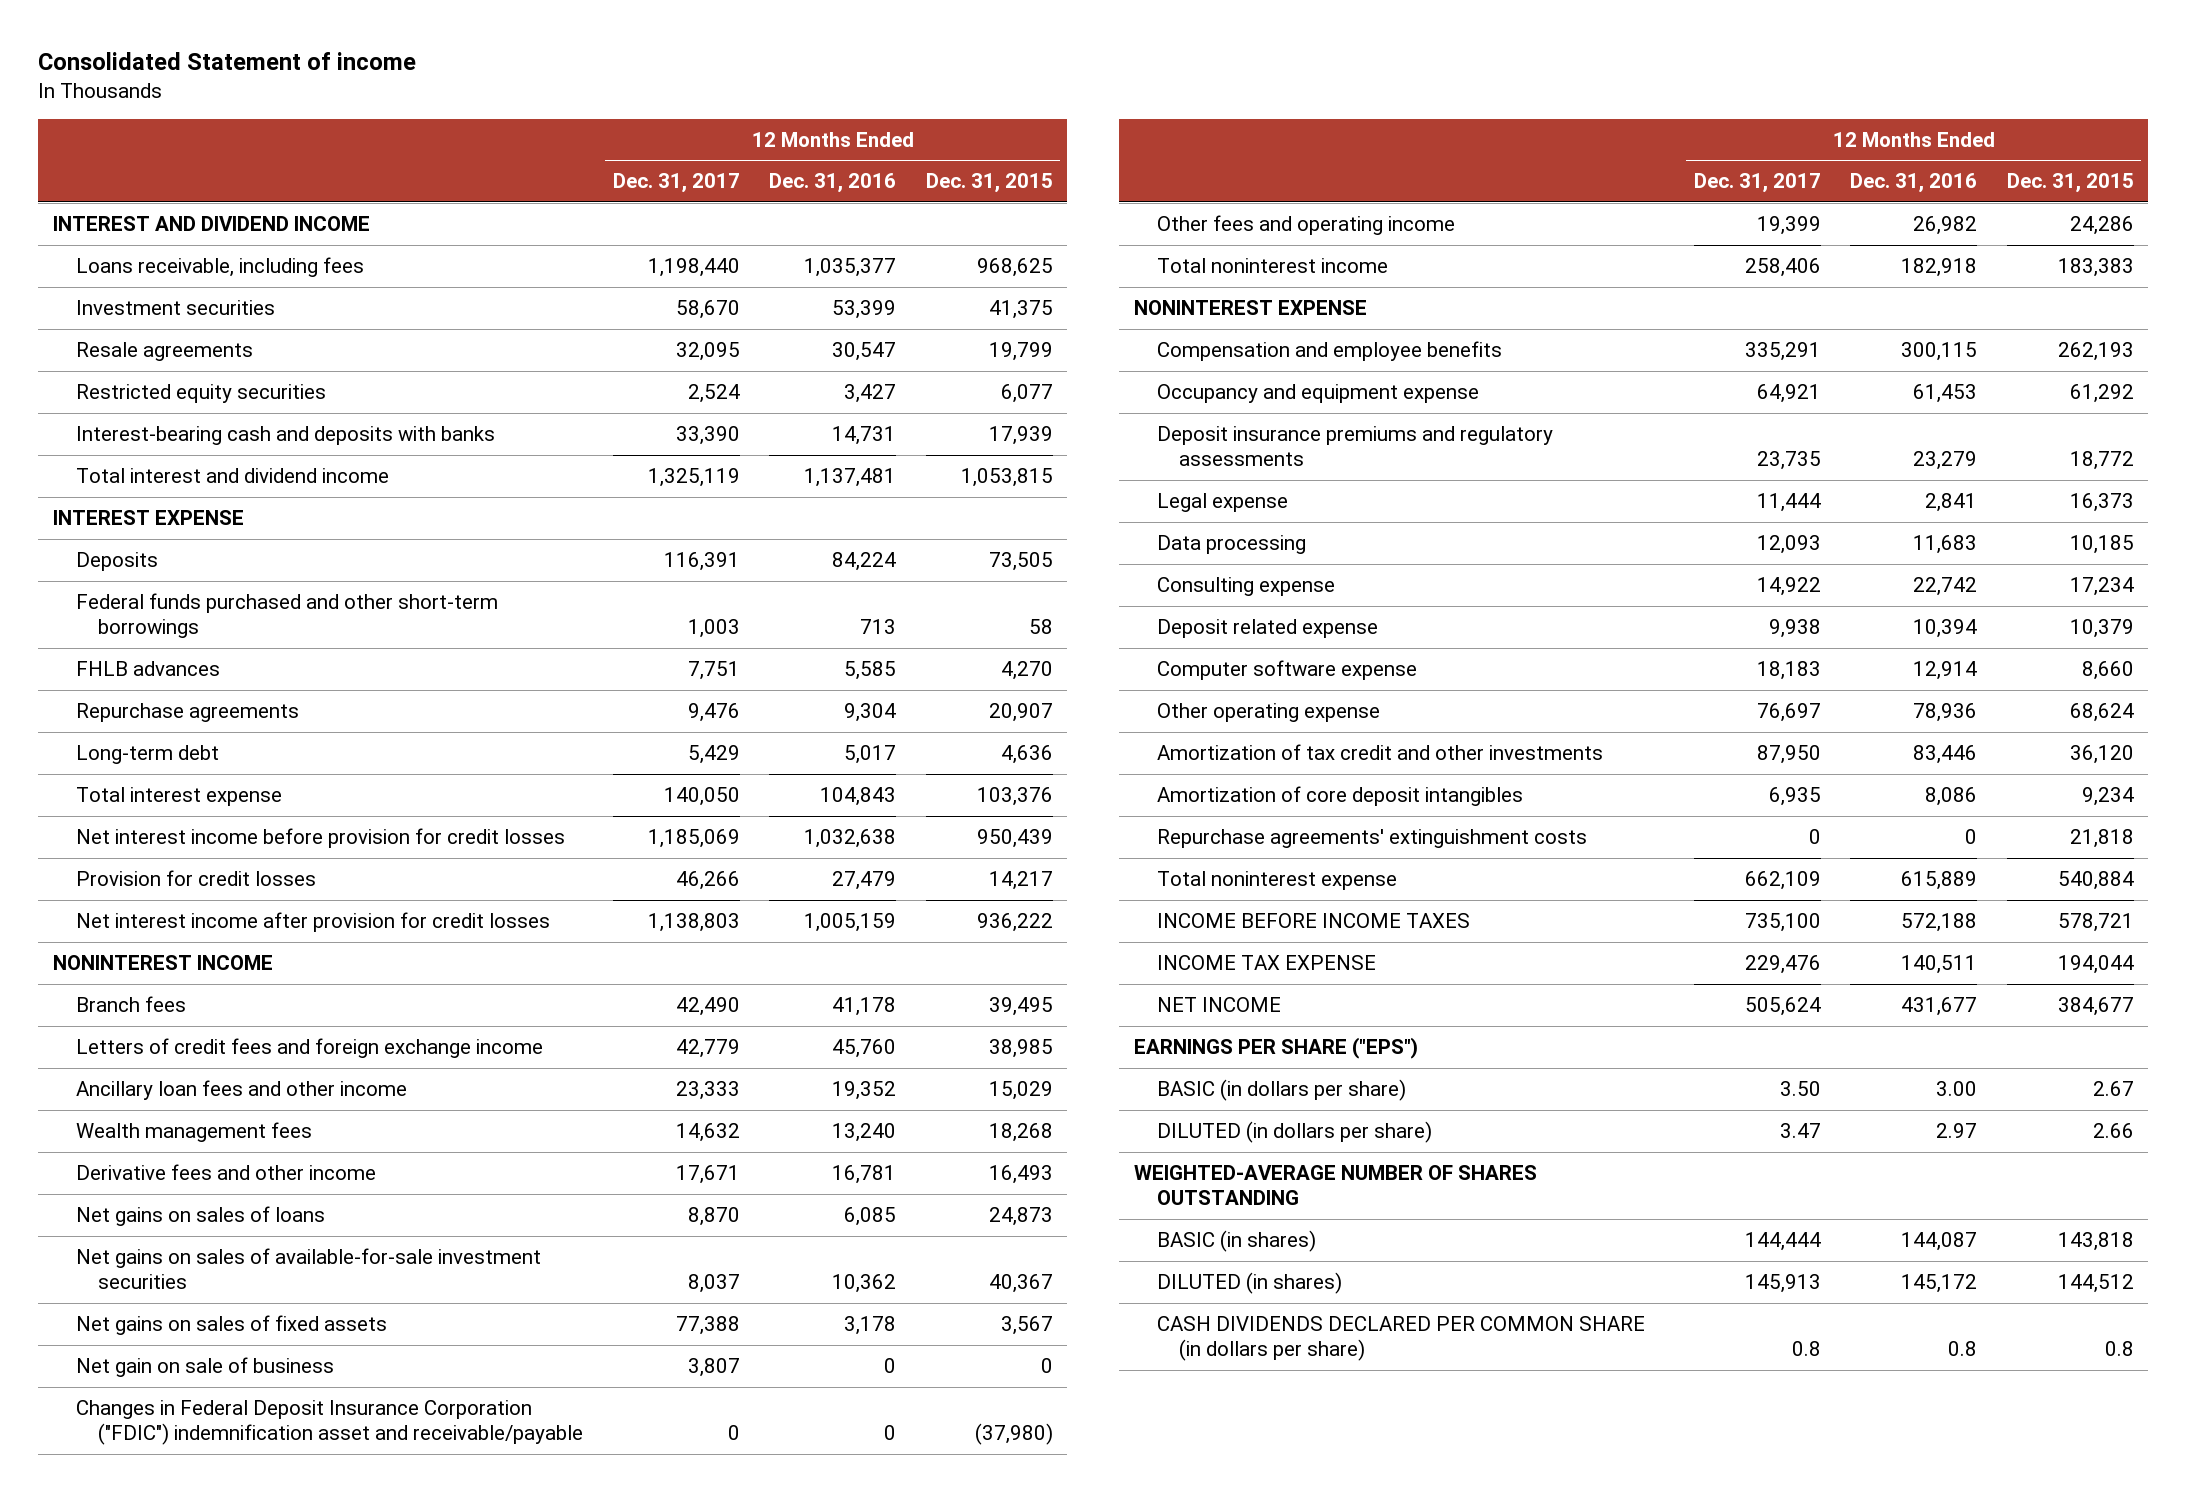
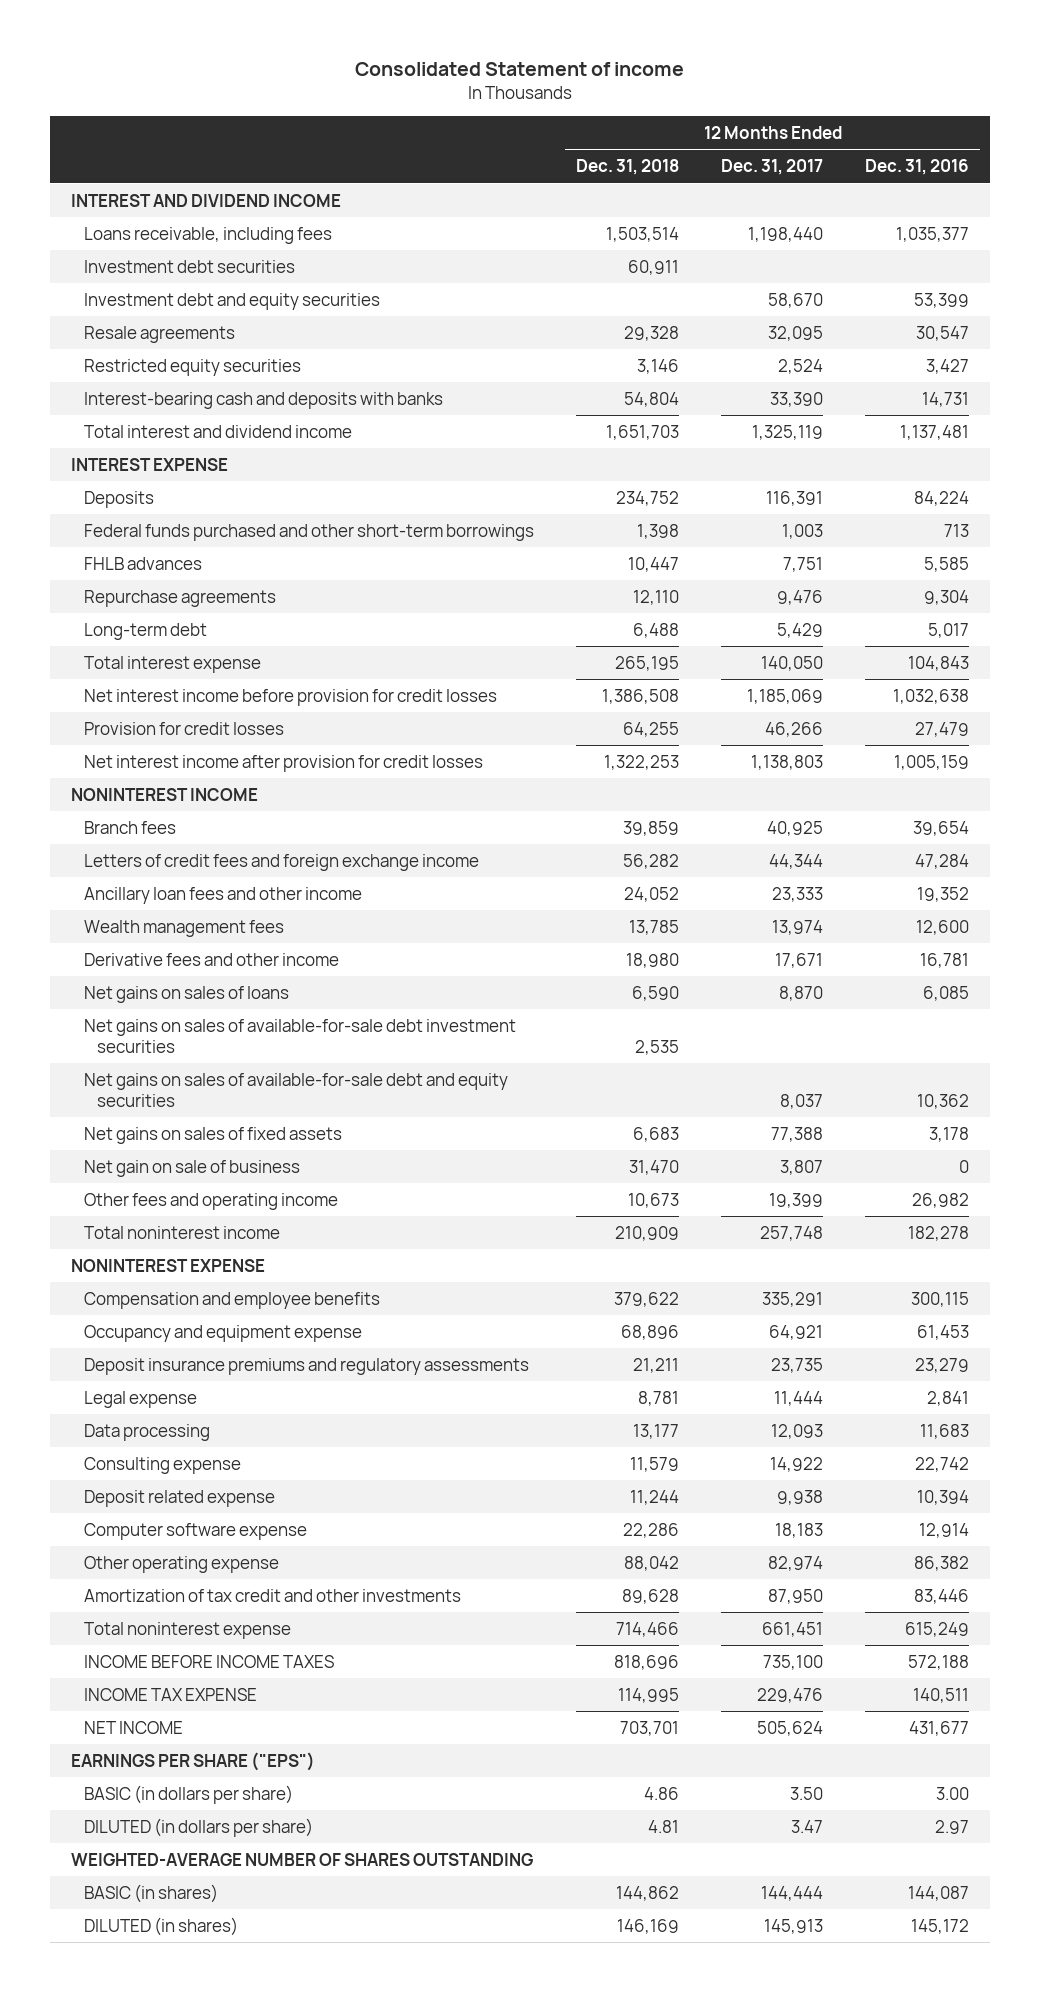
[925,173,1053,194] Dec. 31, 2015 -> none
none -> [576,159,680,176] Dec. 31, 2018
none -> [83,259,295,273] Investment debt securities
[75,300,275,316] Investment securities -> [83,292,380,310] Investment debt and equity securities
[675,997,740,1017] 42,490 -> [767,820,824,836] 40,925
[832,997,897,1017] 41,178 -> [913,820,970,836] 39,654
[675,1039,740,1059] 42,779 -> [769,853,824,869] 44,344
[832,1039,897,1059] 45,760 -> [915,853,970,869] 47,284
[675,1123,740,1143] 14,632 -> [772,919,824,935] 13,974
[832,1123,897,1143] 13,240 -> [916,919,970,935] 12,600
none -> [83,1018,516,1053] Net gains on sales of available-for-sale debt investment securities
[75,1248,541,1290] Net gains on sales of available-for-sale investment securities -> [83,1072,508,1107] Net gains on sales of available-for-sale debt and equity securities
[75,1400,584,1446] Changes in Federal Deposit Insurance Corporation ("FDIC") indemnification asset and receivable/payable -> none
[1744,258,1821,278] 258,406 -> [760,1225,824,1241] 257,748
[1901,258,1978,278] 182,918 -> [908,1225,970,1241] 182,278
[1756,703,1821,723] 76,697 -> [768,1555,824,1571] 82,974
[1913,703,1978,723] 78,936 -> [914,1555,970,1571] 86,382
[1156,786,1523,807] Amortization of core deposit intangibles -> none
[1156,829,1587,849] Repurchase agreements' extinguishment costs -> none
[1744,871,1821,891] 662,109 -> [762,1621,824,1637] 661,451
[1901,871,1978,891] 615,889 -> [905,1621,970,1637] 615,249
[1156,1316,1645,1362] CASH DIVIDENDS DECLARED PER COMMON SHARE (in dollars per share) -> none

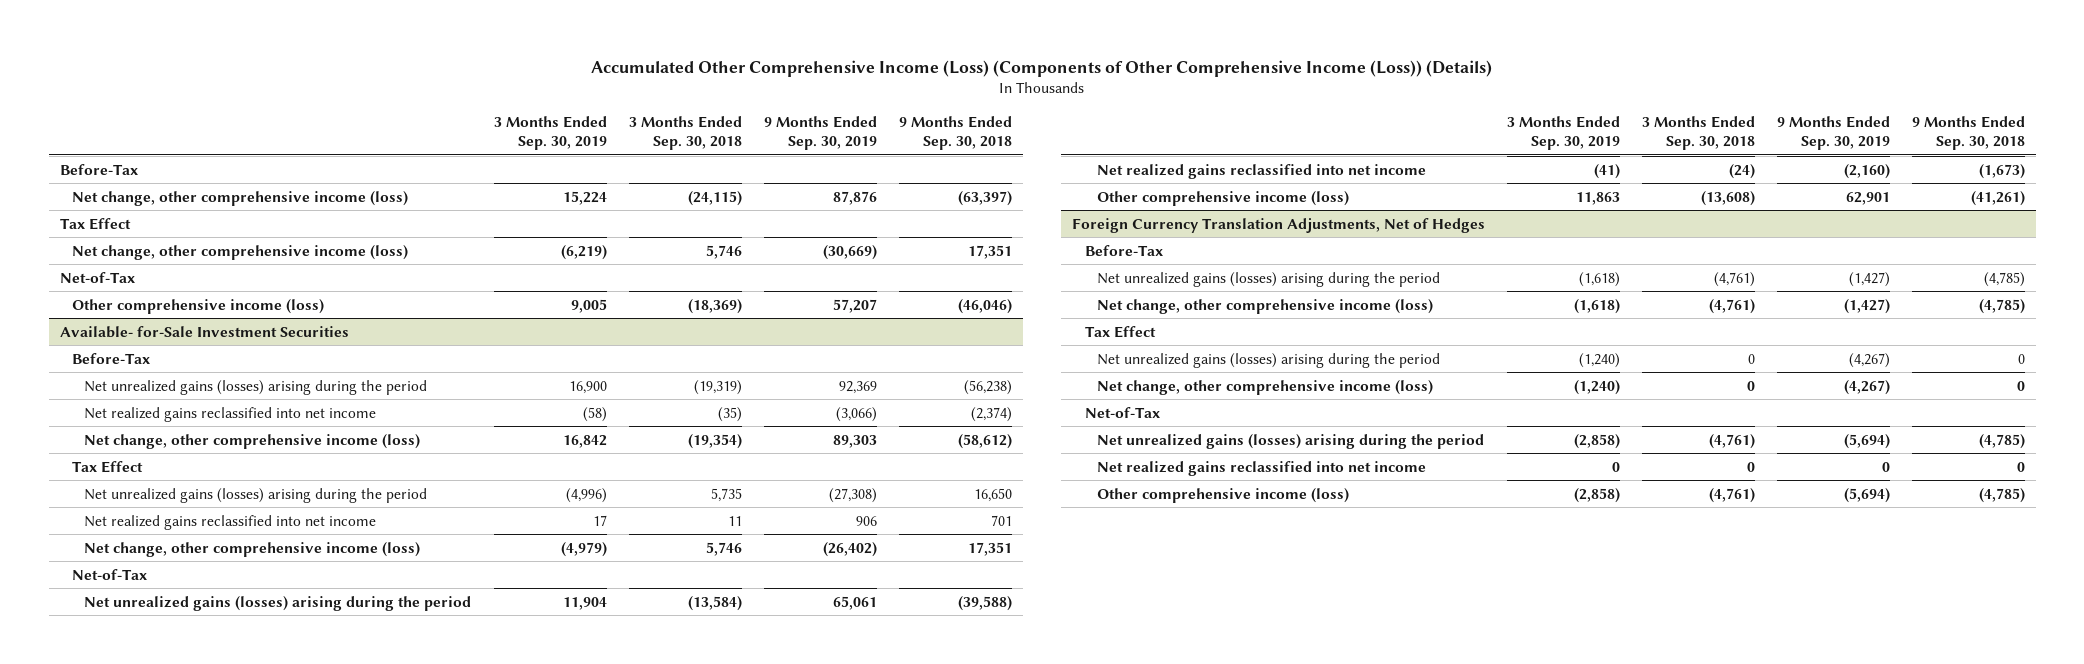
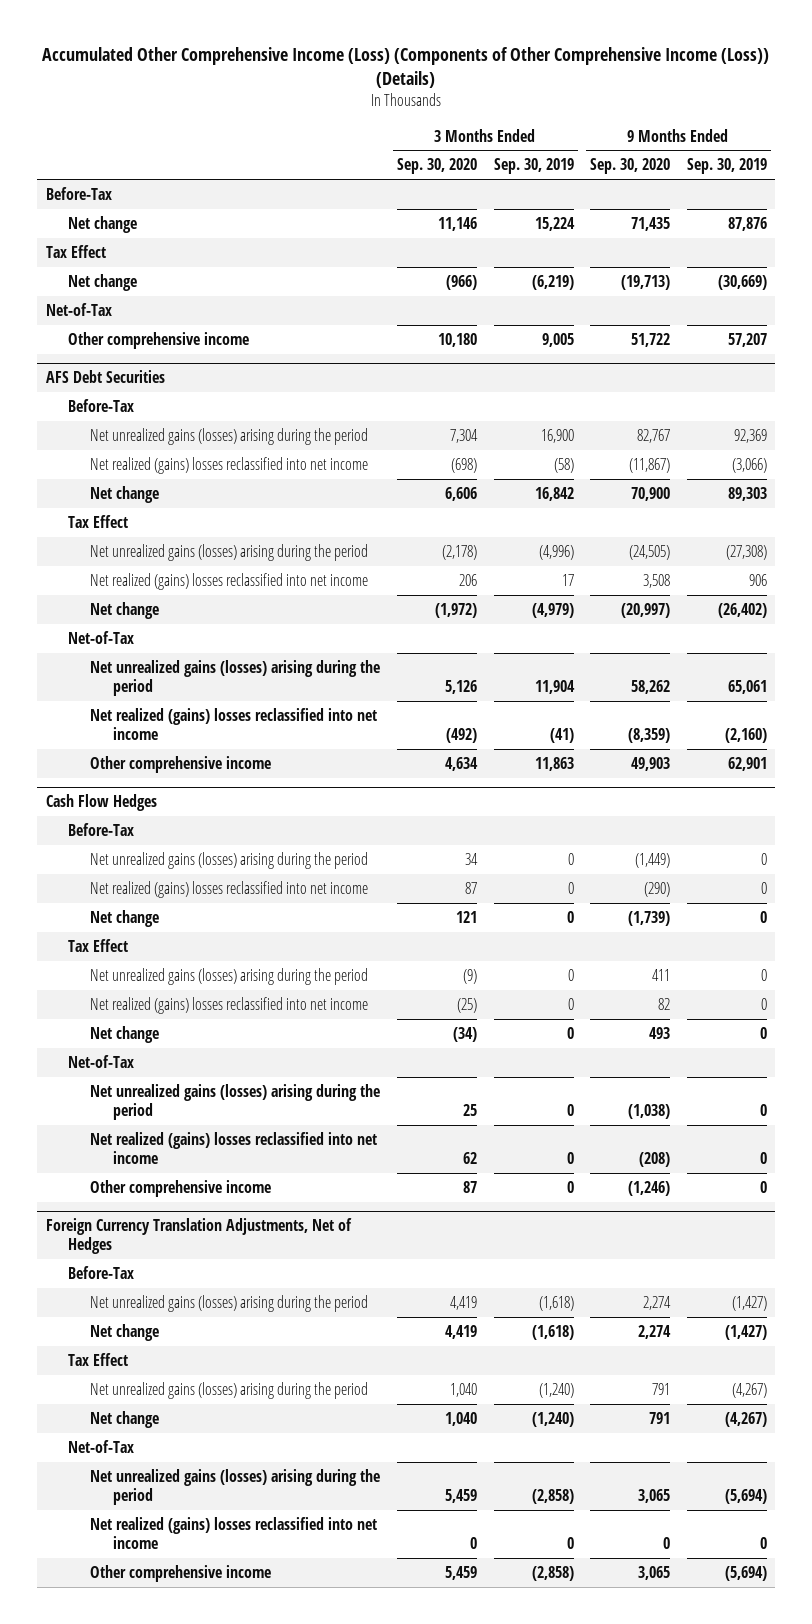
[629,116,743,151] 3 Months Ended Sep. 30, 2018 -> none
[898,116,1012,151] 9 Months Ended Sep. 30, 2018 -> none
none -> [397,158,478,175] Sep. 30, 2020
none -> [590,158,671,175] Sep. 30, 2020
[71,190,408,206] Net change, other comprehensive income (loss) -> [68,215,138,233] Net change
[71,244,408,260] Net change, other comprehensive income (loss) -> [68,273,138,291] Net change
[71,298,324,314] Other comprehensive income (loss) -> [68,331,250,349] Other comprehensive income
[59,325,349,338] Available- for-Sale Investment Securities -> [45,370,165,384] AFS Debt Securities
[84,406,377,422] Net realized gains reclassified into net income -> [90,456,369,474] Net realized (gains) losses reclassified into net income
[84,433,421,449] Net change, other comprehensive income (loss) -> [90,485,160,503] Net change
[84,514,377,530] Net realized gains reclassified into net income -> [90,572,369,590] Net realized (gains) losses reclassified into net income
[84,541,421,557] Net change, other comprehensive income (loss) -> [90,601,160,619] Net change
[1097,163,1427,179] Net realized gains reclassified into net income -> [90,707,378,740] Net realized (gains) losses reclassified into net income
[1097,190,1350,206] Other comprehensive income (loss) -> [90,755,272,773] Other comprehensive income
none -> [45,794,157,812] Cash Flow Hedges
none -> [68,822,135,836] Before-Tax
none -> [90,851,369,869] Net unrealized gains (losses) arising during the period
none -> [90,880,369,898] Net realized (gains) losses reclassified into net income
none -> [90,909,160,927] Net change
none -> [68,938,129,952] Tax Effect
none -> [90,967,369,985] Net unrealized gains (losses) arising during the period
none -> [90,996,369,1014] Net realized (gains) losses reclassified into net income
none -> [90,1025,160,1043] Net change
none -> [68,1054,135,1068] Net-of-Tax
none -> [90,1083,381,1120] Net unrealized gains (losses) arising during the period
none -> [90,1131,378,1164] Net realized (gains) losses reclassified into net income
none -> [90,1179,272,1197] Other comprehensive income
[1097,298,1434,314] Net change, other comprehensive income (loss) -> [90,1323,160,1341] Net change
[1097,379,1434,395] Net change, other comprehensive income (loss) -> [90,1410,160,1428] Net change
[1097,460,1427,476] Net realized gains reclassified into net income -> [90,1516,378,1549] Net realized (gains) losses reclassified into net income
[1097,487,1350,503] Other comprehensive income (loss) -> [90,1564,272,1582] Other comprehensive income

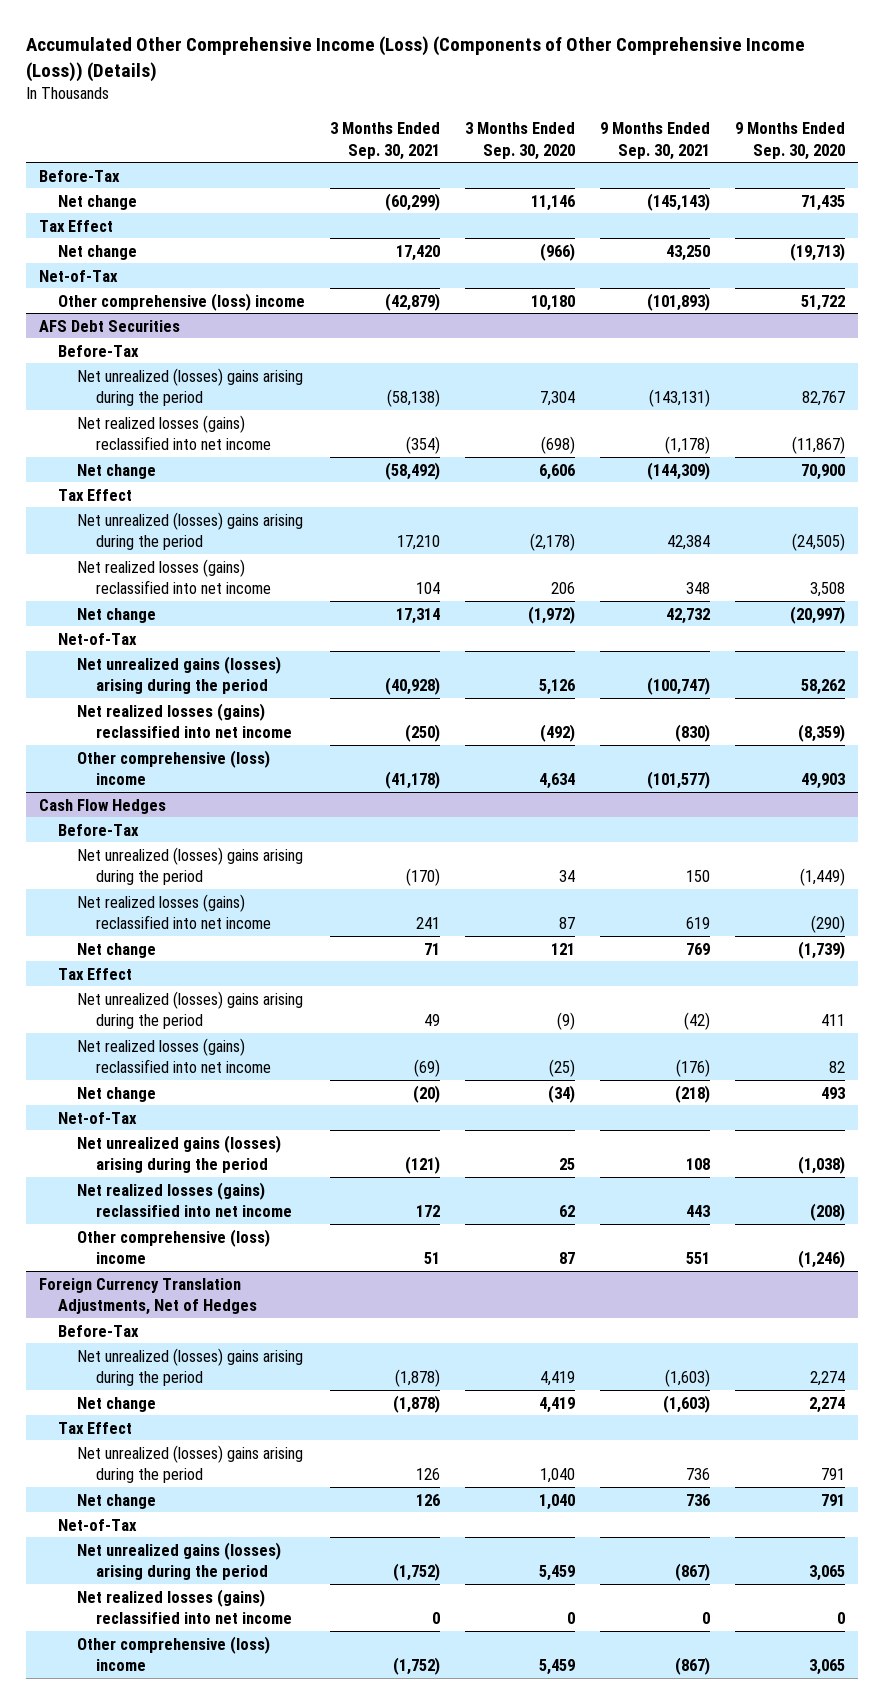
[493,158,574,175] Sep. 30, 2019 -> none
[686,158,767,175] Sep. 30, 2019 -> none
none -> [329,122,440,160] 3 Months Ended Sep. 30, 2021
none -> [600,122,711,160] 9 Months Ended Sep. 30, 2021
[68,331,250,349] Other comprehensive income -> [57,292,305,311] Other comprehensive (loss) income
[90,427,369,445] Net unrealized gains (losses) arising during the period -> [76,367,303,406] Net unrealized (losses) gains arising during the period
[90,456,369,474] Net realized (gains) losses reclassified into net income -> [76,414,272,450] Net realized losses (gains) reclassified into net income
[90,543,369,561] Net unrealized gains (losses) arising during the period -> [76,511,303,550] Net unrealized (losses) gains arising during the period
[90,572,369,590] Net realized (gains) losses reclassified into net income -> [76,558,272,594] Net realized losses (gains) reclassified into net income
[90,707,378,740] Net realized (gains) losses reclassified into net income -> [76,702,293,738] Net realized losses (gains) reclassified into net income
[90,755,272,773] Other comprehensive income -> [76,749,270,785] Other comprehensive (loss) income
[90,851,369,869] Net unrealized gains (losses) arising during the period -> [76,846,303,885] Net unrealized (losses) gains arising during the period
[90,880,369,898] Net realized (gains) losses reclassified into net income -> [76,893,272,929] Net realized losses (gains) reclassified into net income
[90,967,369,985] Net unrealized gains (losses) arising during the period -> [76,990,303,1029] Net unrealized (losses) gains arising during the period
[90,996,369,1014] Net realized (gains) losses reclassified into net income -> [76,1037,272,1073] Net realized losses (gains) reclassified into net income
[90,1131,378,1164] Net realized (gains) losses reclassified into net income -> [76,1181,293,1217] Net realized losses (gains) reclassified into net income
[90,1179,272,1197] Other comprehensive income -> [76,1228,270,1264] Other comprehensive (loss) income
[90,1294,369,1312] Net unrealized gains (losses) arising during the period -> [76,1347,303,1386] Net unrealized (losses) gains arising during the period
[90,1381,369,1399] Net unrealized gains (losses) arising during the period -> [76,1444,303,1483] Net unrealized (losses) gains arising during the period
[90,1516,378,1549] Net realized (gains) losses reclassified into net income -> [76,1588,293,1624] Net realized losses (gains) reclassified into net income
[90,1564,272,1582] Other comprehensive income -> [76,1635,270,1671] Other comprehensive (loss) income

